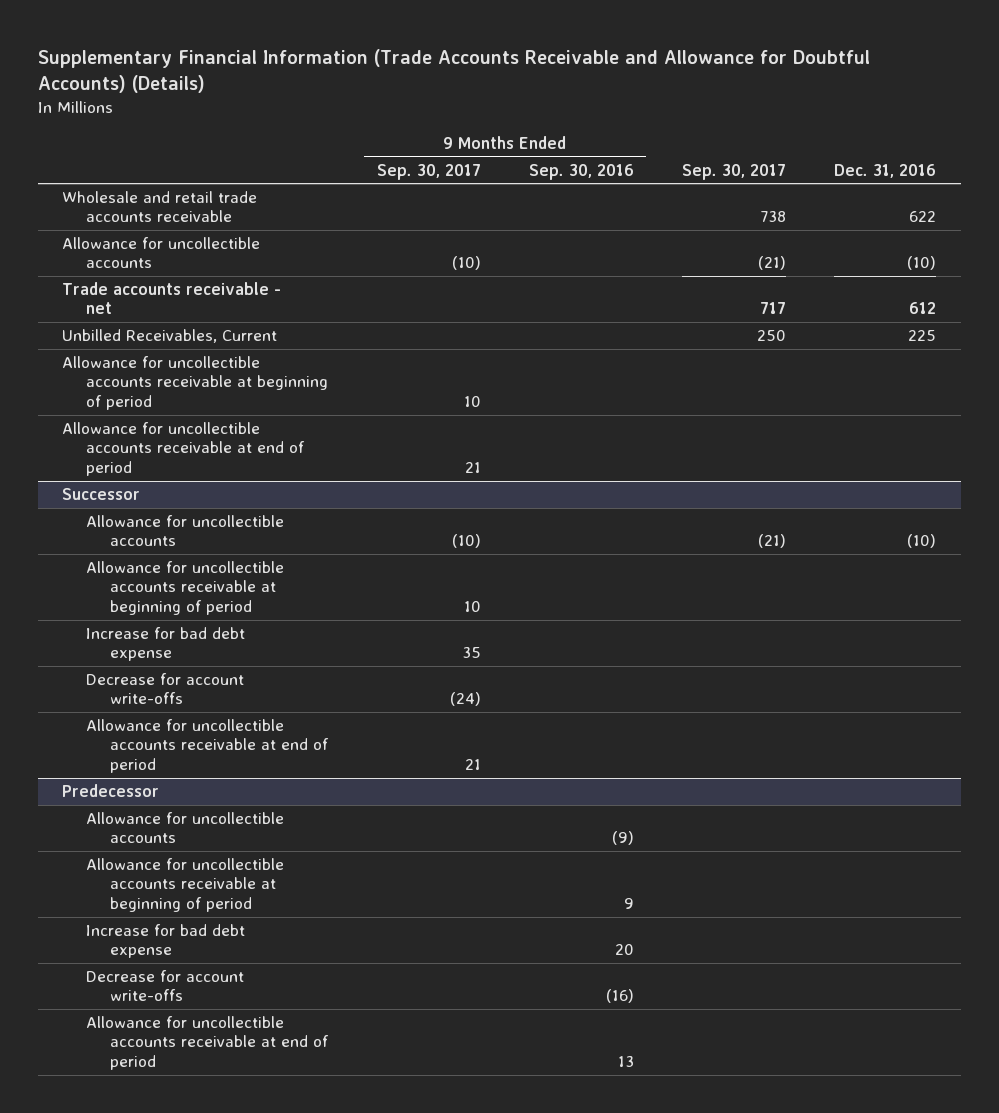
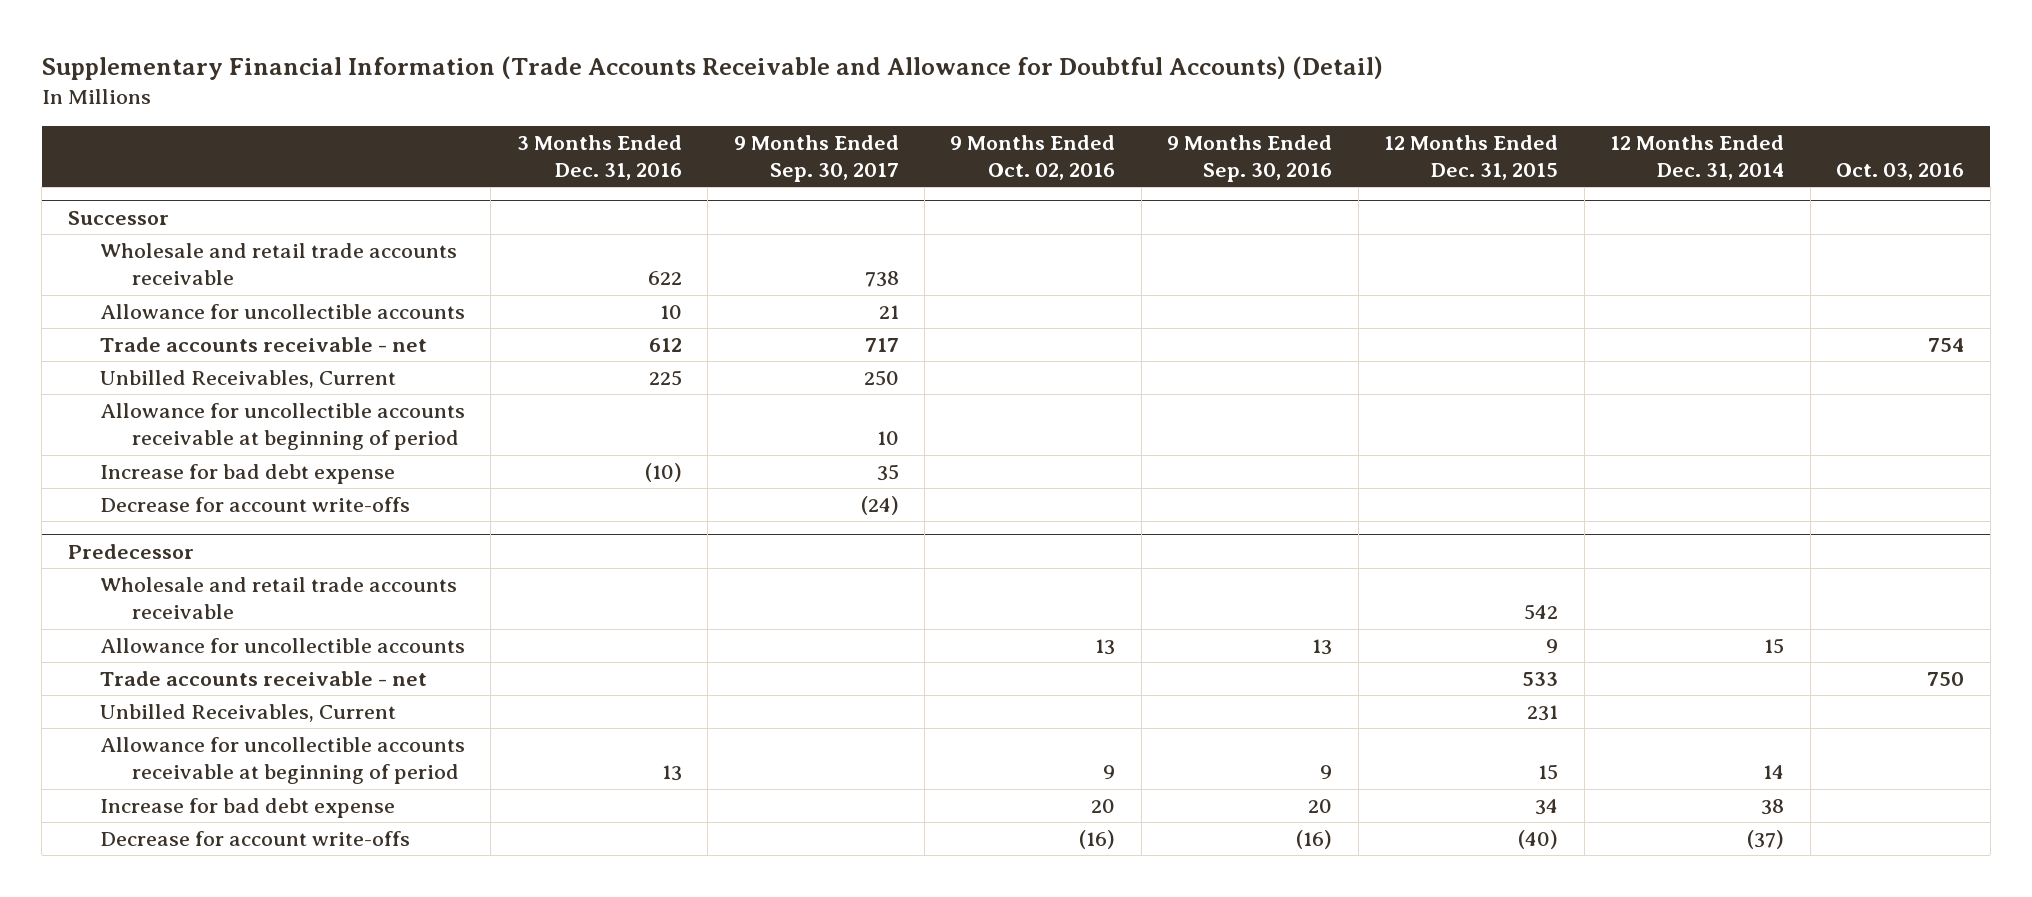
[38,49,871,94] Supplementary Financial Information (Trade Accounts Receivable and Allowance for Doubtful Accounts) (Details) -> [41,56,1383,81] Supplementary Financial Information (Trade Accounts Receivable and Allowance for Doubtful Accounts) (Detail)
[682,163,787,180] Sep. 30, 2017 -> none
[834,163,937,178] Dec. 31, 2016 -> none
none -> [516,134,682,181] 3 Months Ended Dec. 31, 2016
none -> [950,134,1116,181] 9 Months Ended Oct. 02, 2016
none -> [1384,134,1559,181] 12 Months Ended Dec. 31, 2015
none -> [1610,134,1785,181] 12 Months Ended Dec. 31, 2014
none -> [1836,163,1965,181] Oct. 03, 2016
[62,190,258,223] Wholesale and retail trade accounts receivable -> none
[62,236,261,269] Allowance for uncollectible accounts -> none
[62,281,282,315] Trade accounts receivable - net -> none
[62,328,278,343] Unbilled Receivables, Current -> none
[62,355,329,410] Allowance for uncollectible accounts receivable at beginning of period -> none
[62,421,306,476] Allowance for uncollectible accounts receivable at end of period -> none
none -> [99,243,457,286] Wholesale and retail trade accounts receivable
[451,534,481,549] (10) -> [878,305,899,320] 21
none -> [99,337,427,353] Trade accounts receivable - net
none -> [99,370,396,389] Unbilled Receivables, Current
[86,718,330,773] Allowance for uncollectible accounts receivable at end of period -> none
none -> [99,577,457,620] Wholesale and retail trade accounts receivable
[611,831,634,846] (9) -> [1312,639,1333,656] 13
none -> [99,671,427,687] Trade accounts receivable - net
none -> [99,704,396,723] Unbilled Receivables, Current
[86,1015,330,1070] Allowance for uncollectible accounts receivable at end of period -> none

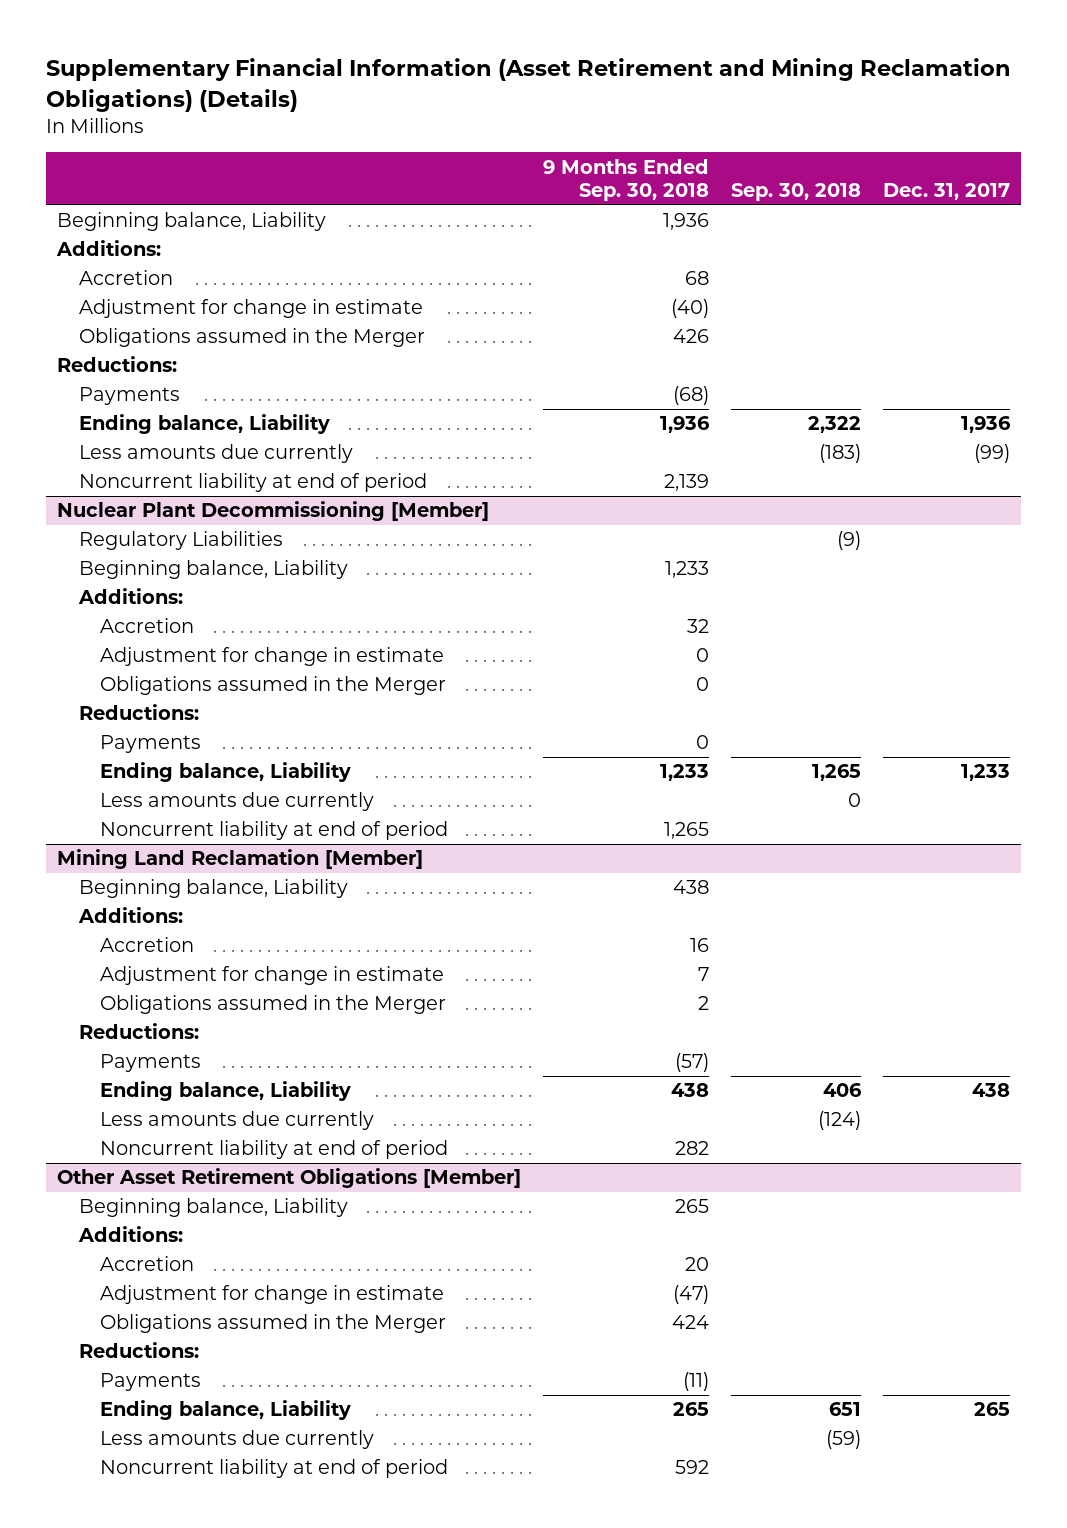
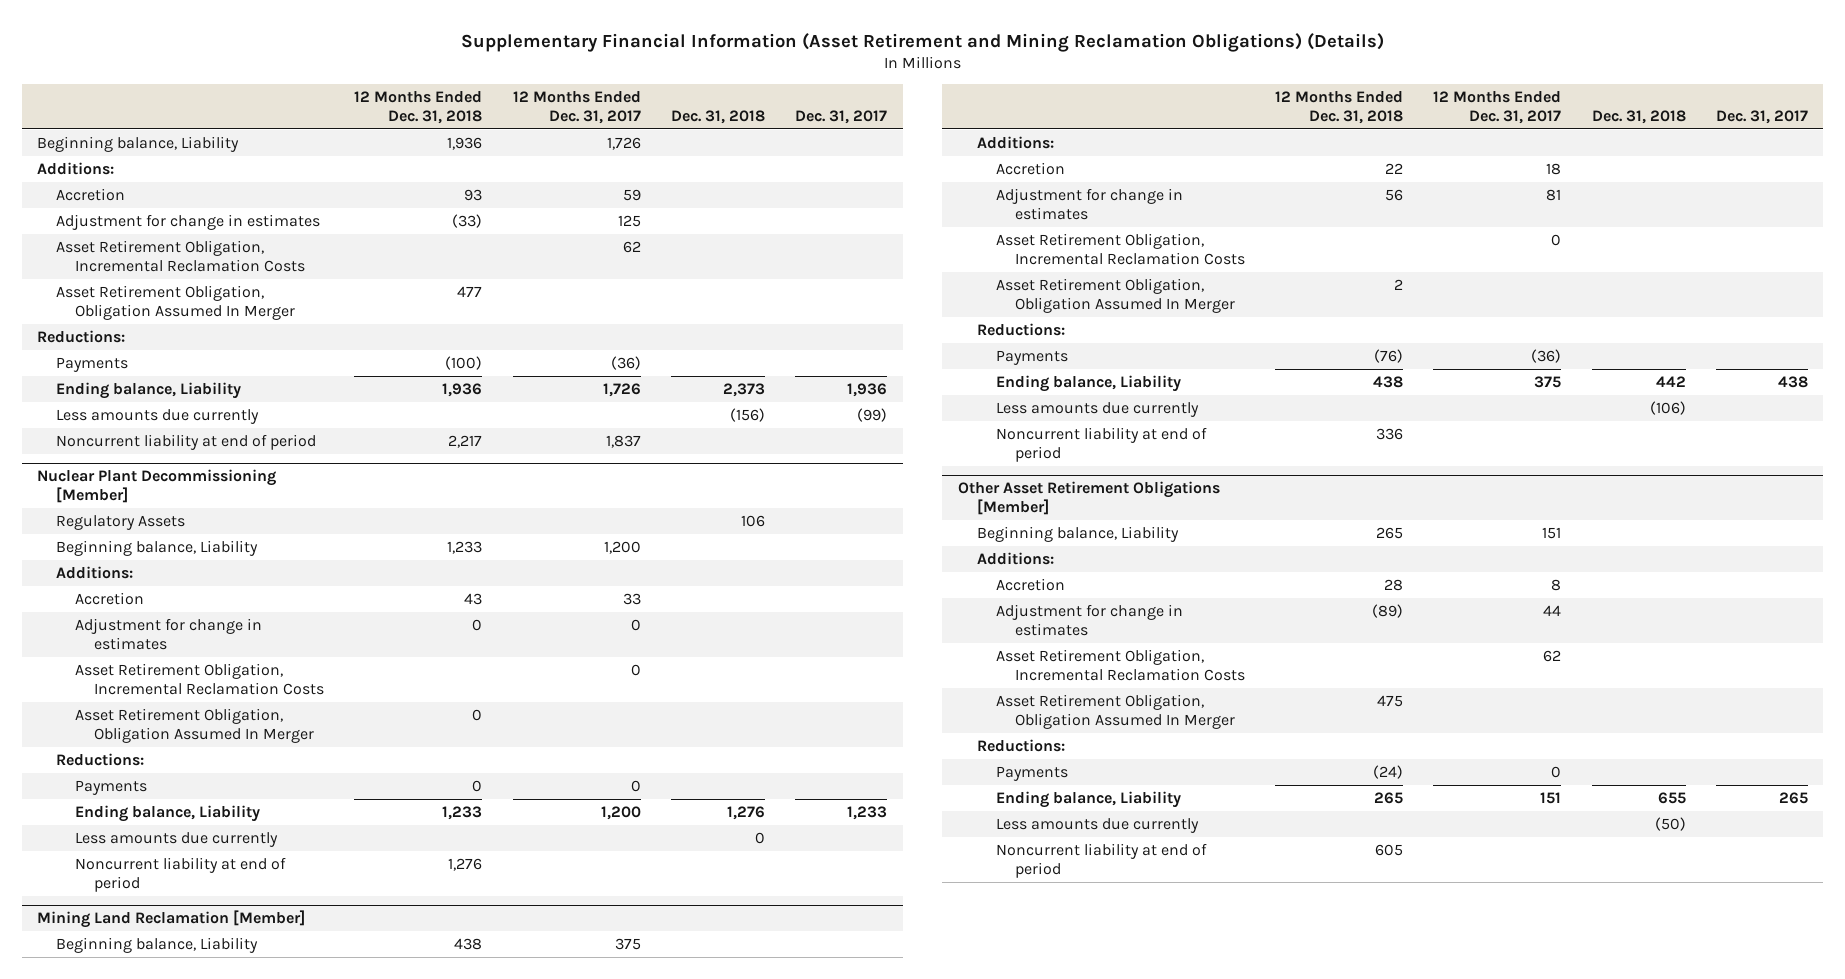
[543,158,710,201] 9 Months Ended Sep. 30, 2018 -> none
[731,182,862,201] Sep. 30, 2018 -> none
none -> [354,90,483,124] 12 Months Ended Dec. 31, 2018
none -> [512,90,641,124] 12 Months Ended Dec. 31, 2017
none -> [671,109,766,124] Dec. 31, 2018
[78,299,423,319] Adjustment for change in estimate -> [56,213,321,230] Adjustment for change in estimates
none -> [56,239,306,272] Asset Retirement Obligation, Incremental Reclamation Costs
[78,328,425,348] Obligations assumed in the Merger -> [56,284,296,320] Asset Retirement Obligation, Obligation Assumed In Merger
[78,531,283,551] Regulatory Liabilities -> none
none -> [56,514,186,530] Regulatory Assets
[99,647,444,667] Adjustment for change in estimate -> [75,617,263,650] Adjustment for change in estimates
none -> [75,662,325,695] Asset Retirement Obligation, Incremental Reclamation Costs
[99,676,446,696] Obligations assumed in the Merger -> [75,707,315,743] Asset Retirement Obligation, Obligation Assumed In Merger
[99,966,444,986] Adjustment for change in estimate -> [995,187,1183,220] Adjustment for change in estimates
none -> [995,232,1245,265] Asset Retirement Obligation, Incremental Reclamation Costs
[99,995,446,1015] Obligations assumed in the Merger -> [995,277,1235,313] Asset Retirement Obligation, Obligation Assumed In Merger
[99,1285,444,1305] Adjustment for change in estimate -> [995,603,1183,636] Adjustment for change in estimates
none -> [995,648,1245,681] Asset Retirement Obligation, Incremental Reclamation Costs
[99,1314,446,1334] Obligations assumed in the Merger -> [995,693,1235,729] Asset Retirement Obligation, Obligation Assumed In Merger

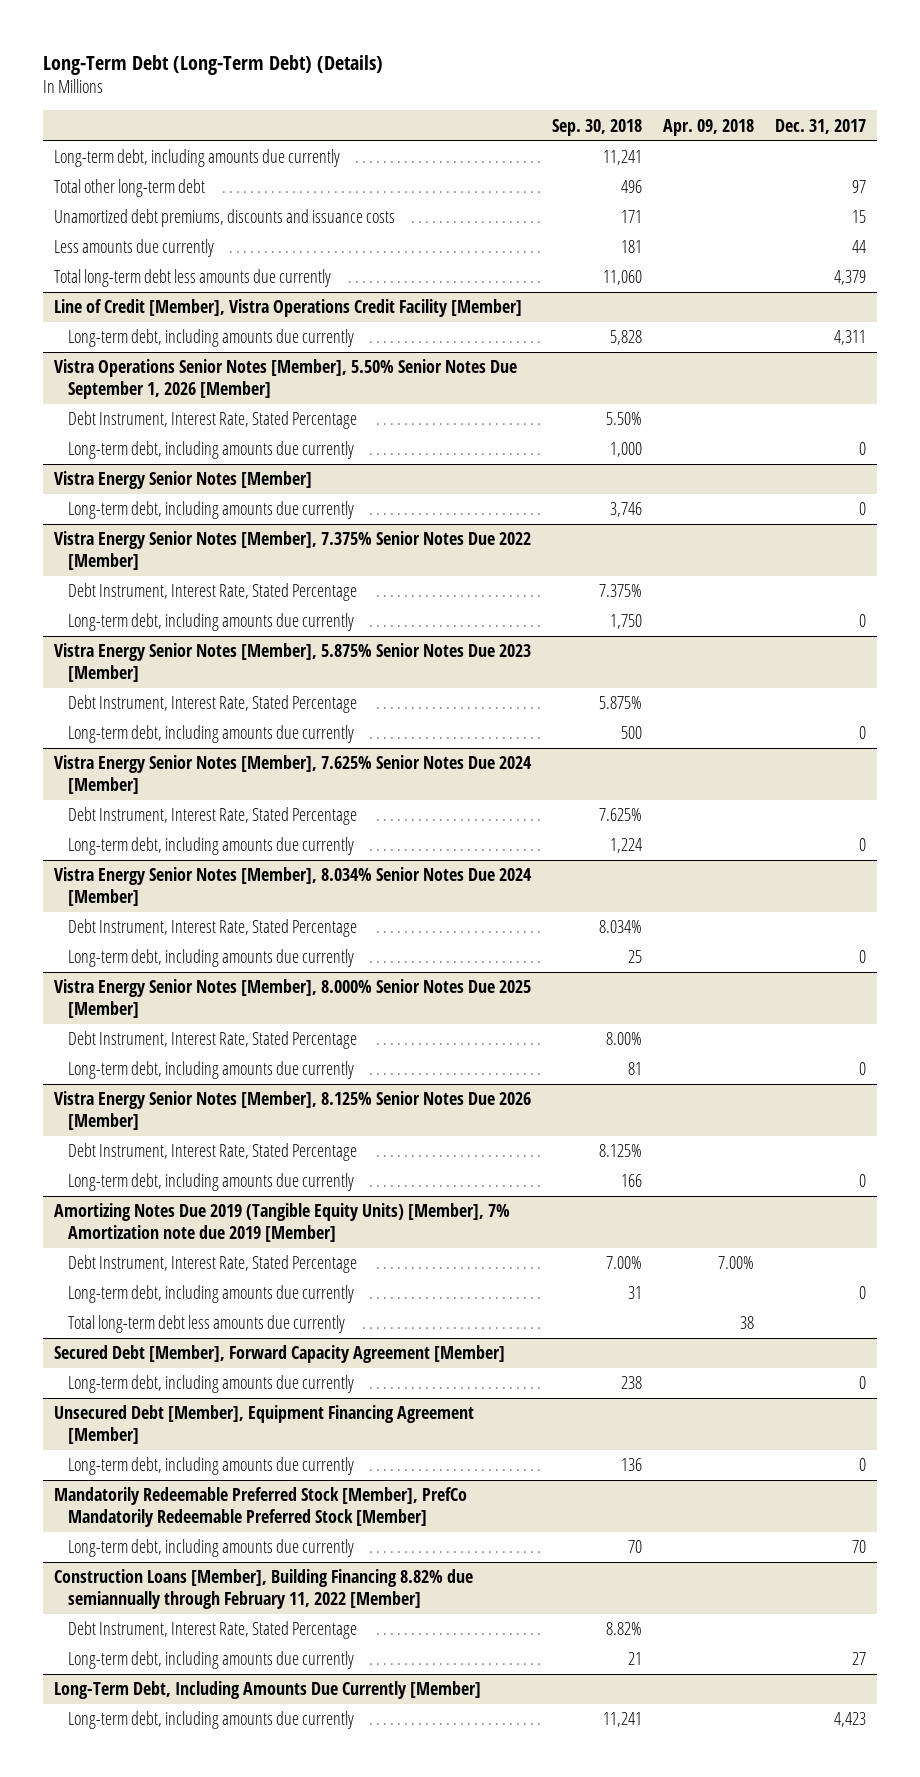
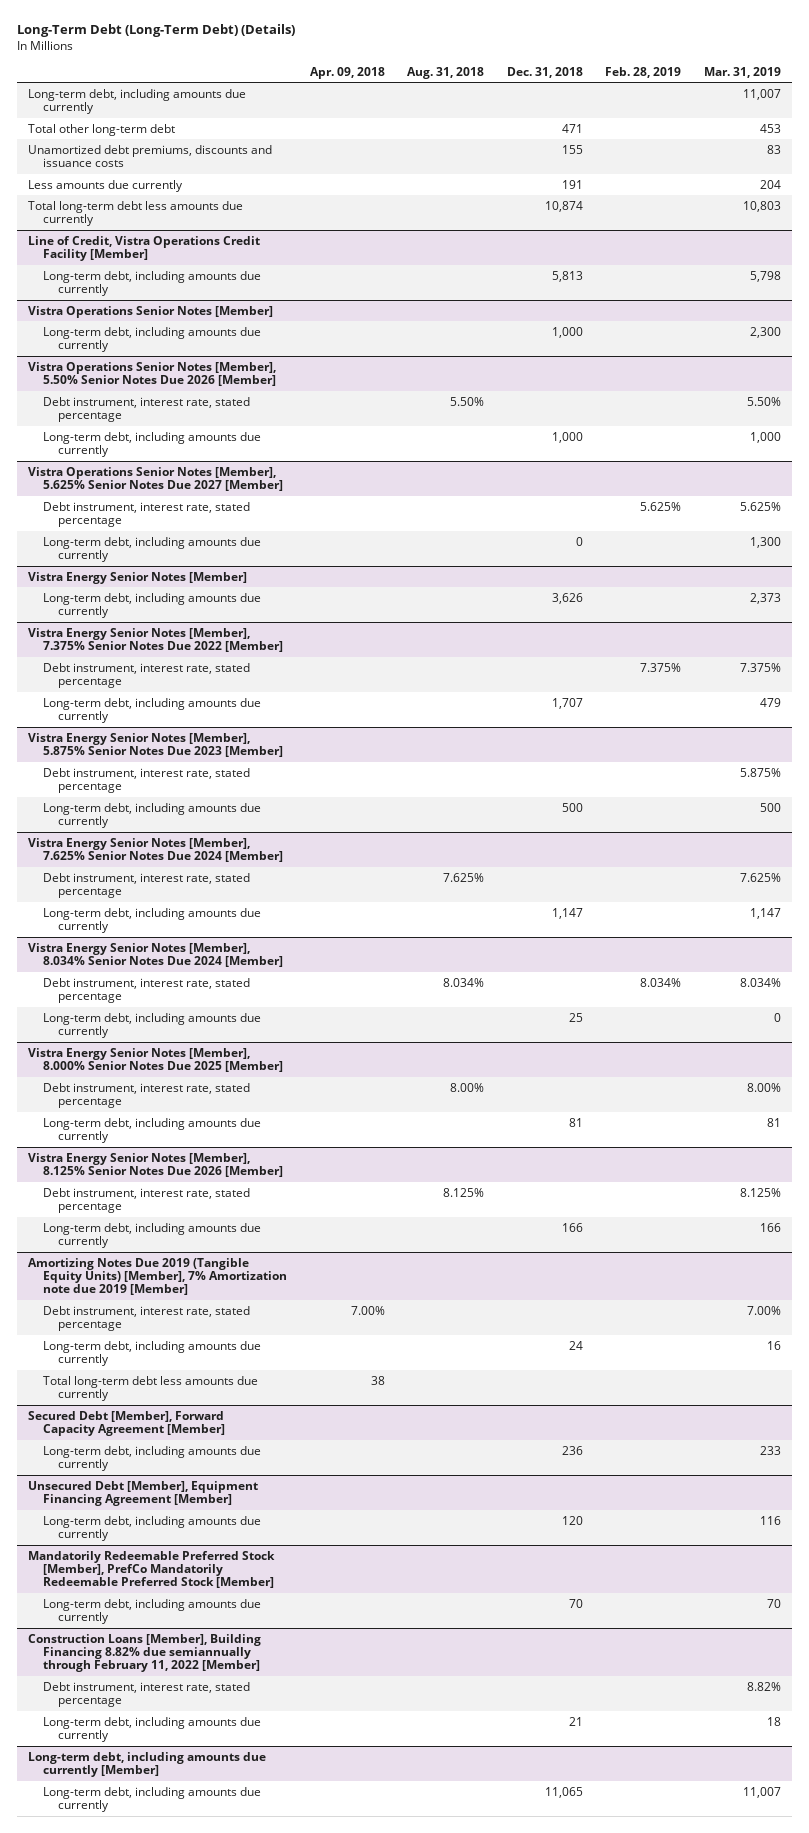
[551,118,642,136] Sep. 30, 2018 -> none
[775,118,867,134] Dec. 31, 2017 -> none
none -> [407,66,485,79] Aug. 31, 2018
none -> [506,66,583,78] Dec. 31, 2018
none -> [605,66,682,78] Feb. 28, 2019
none -> [703,66,781,78] Mar. 31, 2019
[53,299,522,318] Line of Credit [Member], Vistra Operations Credit Facility [Member] -> [28,235,261,261] Line of Credit, Vistra Operations Credit Facility [Member]
none -> [28,305,274,318] Vistra Operations Senior Notes [Member]
none -> [43,326,262,352] Long-term debt, including amounts due currently
[53,359,517,400] Vistra Operations Senior Notes [Member], 5.50% Senior Notes Due September 1, 2026 [Member] -> [28,361,277,386] Vistra Operations Senior Notes [Member], 5.50% Senior Notes Due 2026 [Member]
[67,411,357,430] Debt Instrument, Interest Rate, Stated Percentage -> [43,396,251,422] Debt instrument, interest rate, stated percentage
none -> [28,466,284,491] Vistra Operations Senior Notes [Member], 5.625% Senior Notes Due 2027 [Member]
none -> [43,501,251,527] Debt instrument, interest rate, stated percentage
none -> [43,536,262,562] Long-term debt, including amounts due currently
[67,583,357,602] Debt Instrument, Interest Rate, Stated Percentage -> [43,662,251,688] Debt instrument, interest rate, stated percentage
[67,695,357,714] Debt Instrument, Interest Rate, Stated Percentage -> [43,767,251,793] Debt instrument, interest rate, stated percentage
[67,807,357,826] Debt Instrument, Interest Rate, Stated Percentage -> [43,872,251,898] Debt instrument, interest rate, stated percentage
[67,919,357,938] Debt Instrument, Interest Rate, Stated Percentage -> [43,977,251,1003] Debt instrument, interest rate, stated percentage
[67,1031,357,1050] Debt Instrument, Interest Rate, Stated Percentage -> [43,1082,251,1108] Debt instrument, interest rate, stated percentage
[67,1143,357,1162] Debt Instrument, Interest Rate, Stated Percentage -> [43,1187,251,1213] Debt instrument, interest rate, stated percentage
[67,1255,357,1274] Debt Instrument, Interest Rate, Stated Percentage -> [43,1305,251,1331] Debt instrument, interest rate, stated percentage
[67,1621,357,1640] Debt Instrument, Interest Rate, Stated Percentage -> [43,1681,251,1707] Debt instrument, interest rate, stated percentage
[53,1681,481,1700] Long-Term Debt, Including Amounts Due Currently [Member] -> [28,1751,267,1777] Long-term debt, including amounts due currently [Member]

